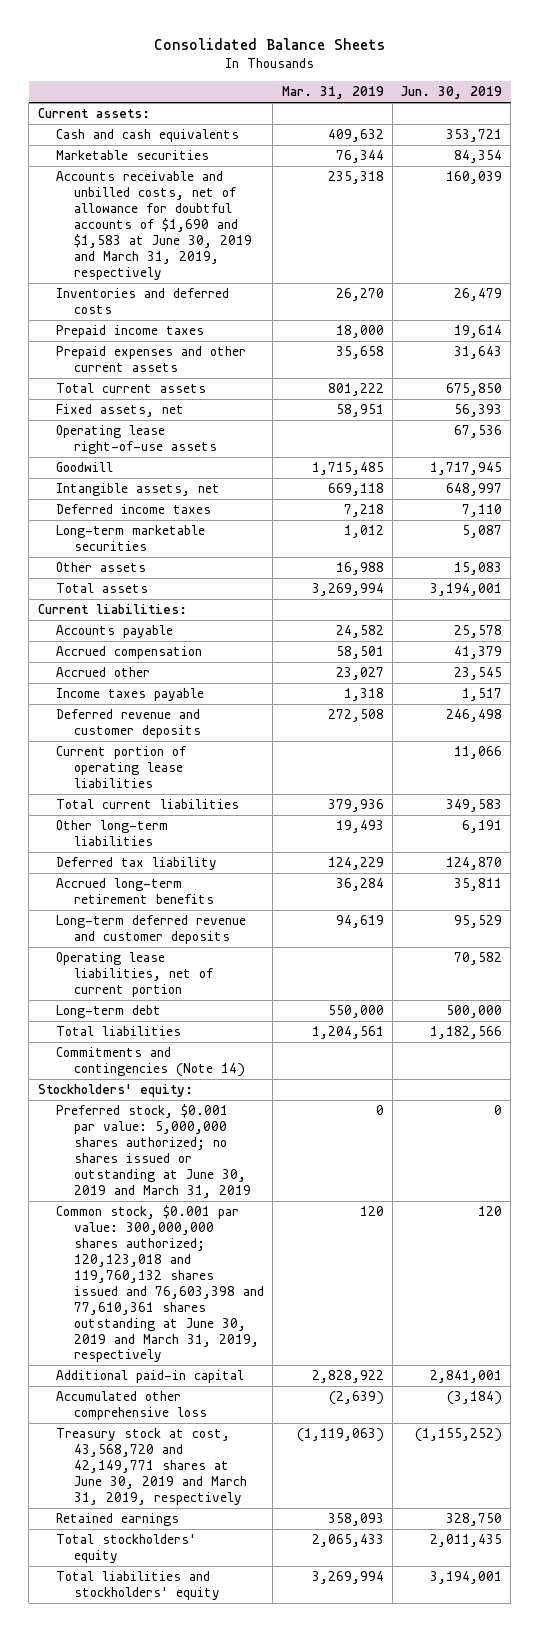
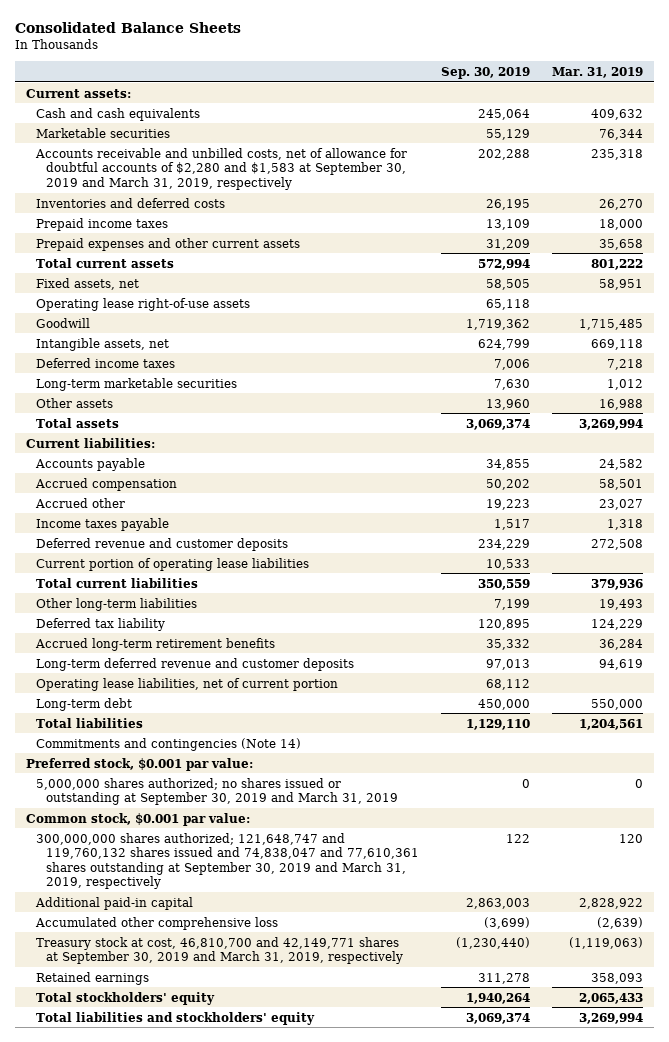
[401,86,503,100] Jun. 30, 2019 -> none
none -> [440,66,530,79] Sep. 30, 2019
[55,171,253,280] Accounts receivable and unbilled costs, net of allowance for doubtful accounts of $1,690 and $1,583 at June 30, 2019 and March 31, 2019, respectively -> [34,147,407,190] Accounts receivable and unbilled costs, net of allowance for doubtful accounts of $2,280 and $1,583 at September 30, 2019 and March 31, 2019, respectively
[37,1084,193,1098] Stockholders' equity: -> none
none -> [26,757,254,771] Preferred stock, $0.001 par value:
[55,1104,252,1198] Preferred stock, $0.001 par value: 5,000,000 shares authorized; no shares issued or outstanding at June 30, 2019 and March 31, 2019 -> [35,777,398,806] 5,000,000 shares authorized; no shares issued or outstanding at September 30, 2019 and March 31, 2019
none -> [26,812,251,826] Common stock, $0.001 par value:
[55,1205,265,1363] Common stock, $0.001 par value: 300,000,000 shares authorized; 120,123,018 and 119,760,132 shares issued and 76,603,398 and 77,610,361 shares outstanding at June 30, 2019 and March 31, 2019, respectively -> [35,832,419,890] 300,000,000 shares authorized; 121,648,747 and 119,760,132 shares issued and 74,838,047 and 77,610,361 shares outstanding at September 30, 2019 and March 31, 2019, respectively
[55,1428,248,1505] Treasury stock at cost, 43,568,720 and 42,149,771 shares at June 30, 2019 and March 31, 2019, respectively -> [35,936,403,965] Treasury stock at cost, 46,810,700 and 42,149,771 shares at September 30, 2019 and March 31, 2019, respectively

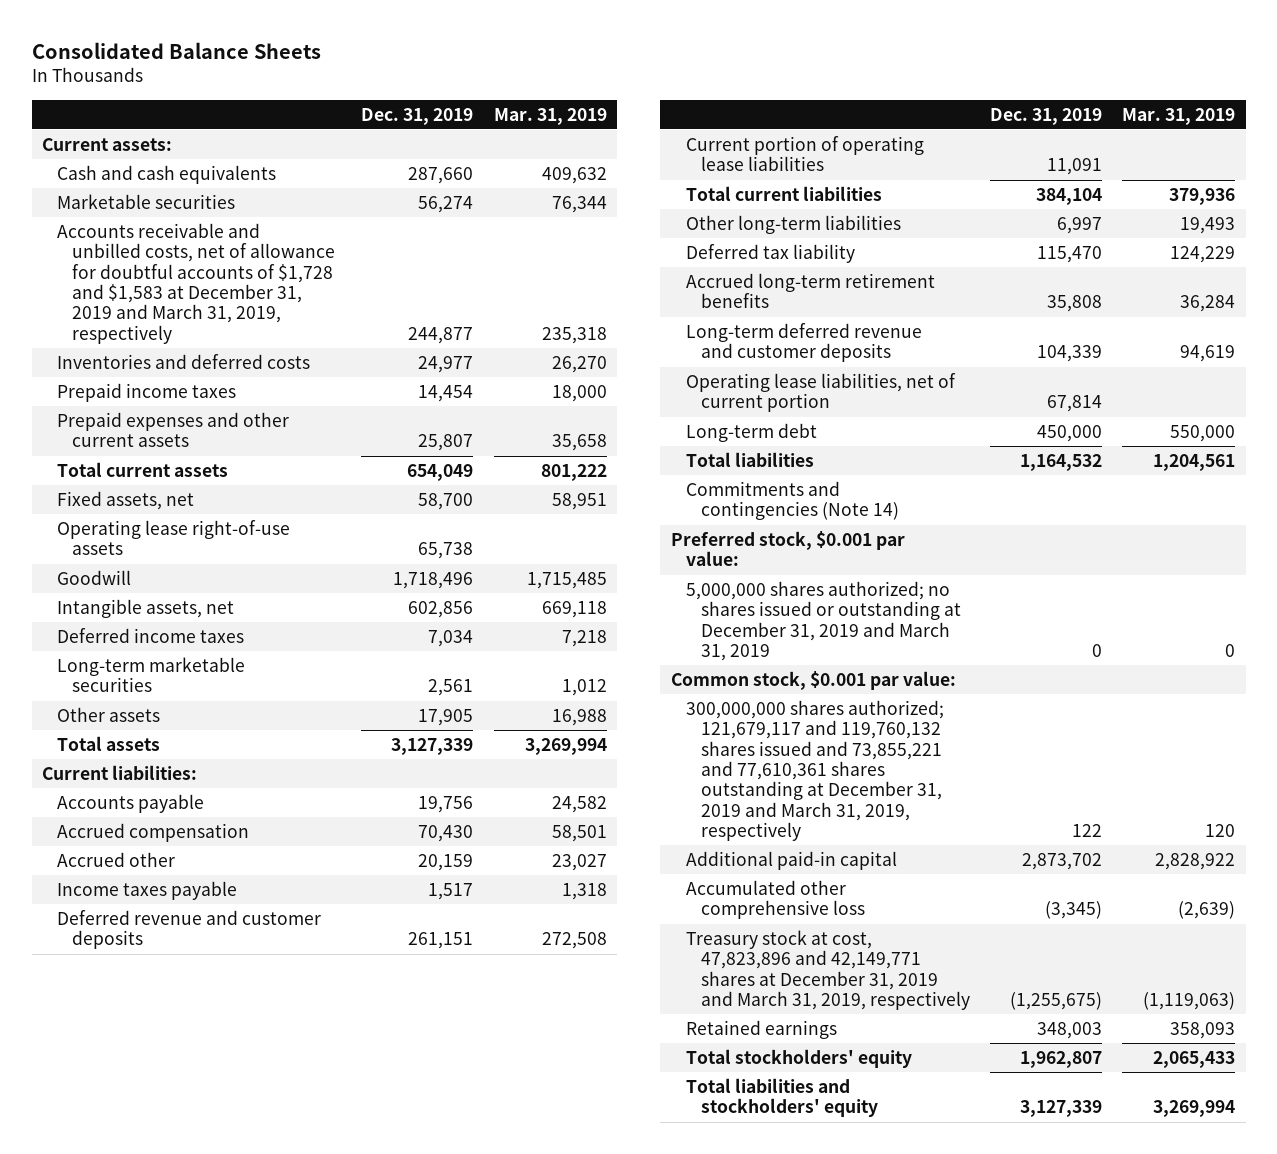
[440,66,530,79] Sep. 30, 2019 -> none
none -> [361,107,474,125] Dec. 31, 2019
[34,147,407,190] Accounts receivable and unbilled costs, net of allowance for doubtful accounts of $2,280 and $1,583 at September 30, 2019 and March 31, 2019, respectively -> [56,222,335,344] Accounts receivable and unbilled costs, net of allowance for doubtful accounts of $1,728 and $1,583 at December 31, 2019 and March 31, 2019, respectively
[35,777,398,806] 5,000,000 shares authorized; no shares issued or outstanding at September 30, 2019 and March 31, 2019 -> [685,580,961,662] 5,000,000 shares authorized; no shares issued or outstanding at December 31, 2019 and March 31, 2019
[35,832,419,890] 300,000,000 shares authorized; 121,648,747 and 119,760,132 shares issued and 74,838,047 and 77,610,361 shares outstanding at September 30, 2019 and March 31, 2019, respectively -> [685,699,944,842] 300,000,000 shares authorized; 121,679,117 and 119,760,132 shares issued and 73,855,221 and 77,610,361 shares outstanding at December 31, 2019 and March 31, 2019, respectively
[35,936,403,965] Treasury stock at cost, 46,810,700 and 42,149,771 shares at September 30, 2019 and March 31, 2019, respectively -> [685,929,970,1011] Treasury stock at cost, 47,823,896 and 42,149,771 shares at December 31, 2019 and March 31, 2019, respectively

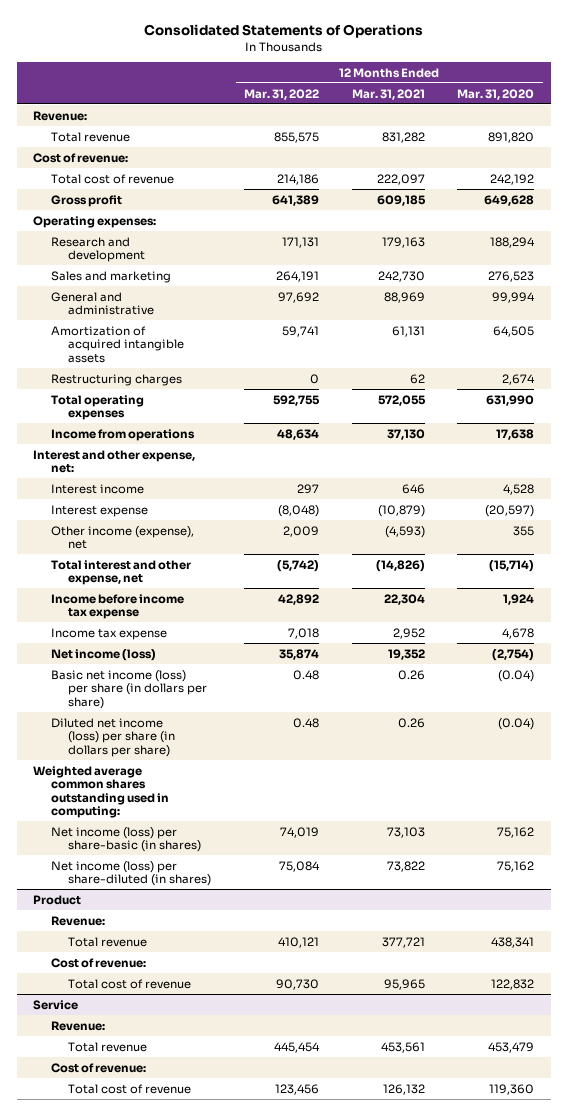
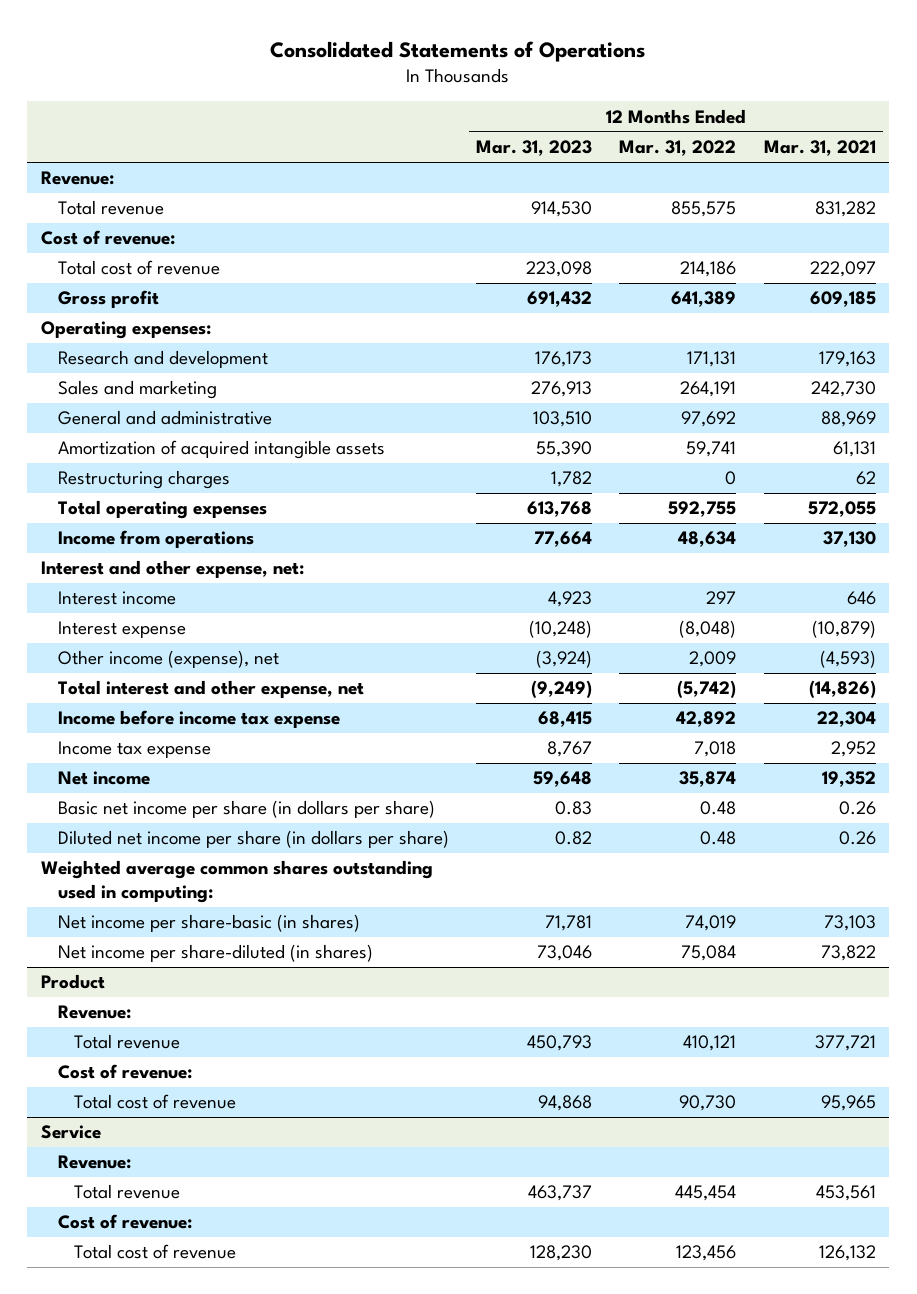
[457,88,535,100] Mar. 31, 2020 -> none
none -> [476,140,593,157] Mar. 31, 2023
[50,648,156,661] Net income (loss) -> [57,771,150,786] Net income
[50,669,208,709] Basic net income (loss) per share (in dollars per share) -> [57,800,435,819] Basic net income per share (in dollars per share)
[50,717,176,757] Diluted net income (loss) per share (in dollars per share) -> [57,830,449,849] Diluted net income per share (in dollars per share)
[50,826,202,853] Net income (loss) per share-basic (in shares) -> [57,914,360,933] Net income per share-basic (in shares)
[50,860,212,887] Net income (loss) per share-diluted (in shares) -> [57,944,373,963] Net income per share-diluted (in shares)

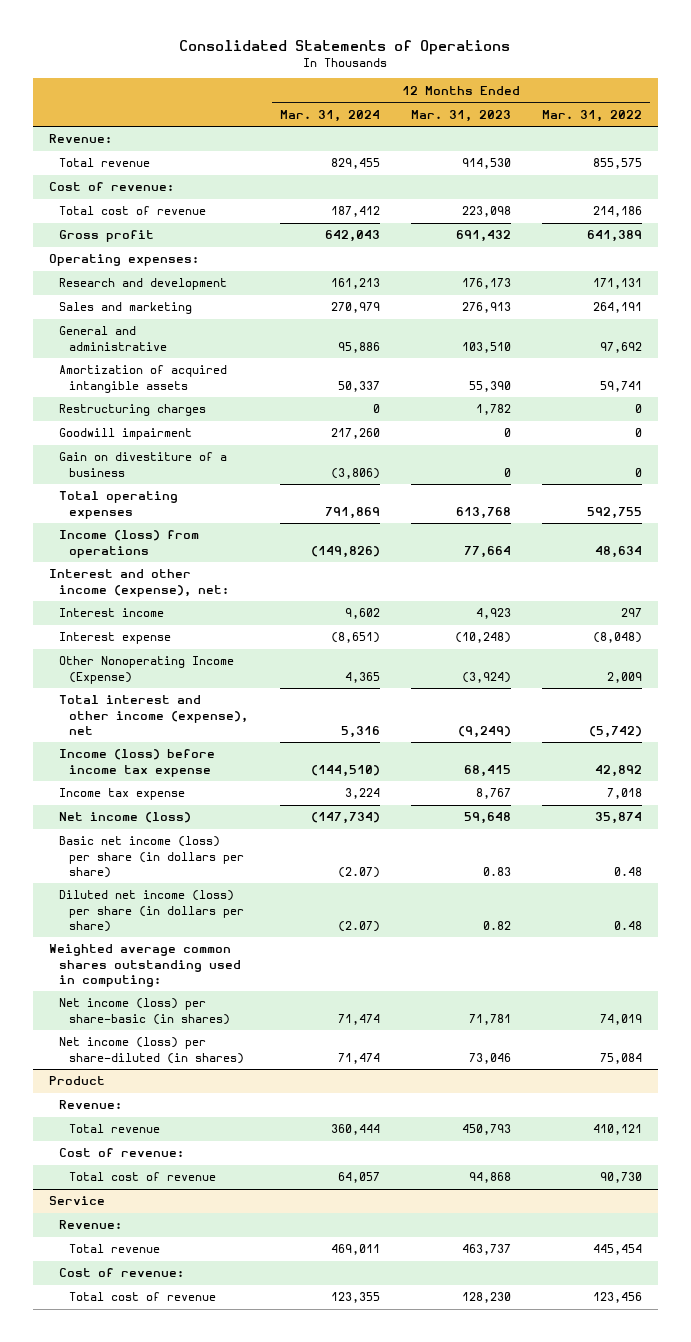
[763,140,876,157] Mar. 31, 2021 -> none
none -> [279,109,380,122] Mar. 31, 2024
none -> [59,428,193,441] Goodwill impairment
none -> [59,452,228,477] Gain on divestiture of a business
[57,530,254,549] Income from operations -> [59,530,200,558] Income (loss) from operations
[40,560,304,579] Interest and other expense, net: -> [48,569,230,597] Interest and other income (expense), net:
[57,650,279,669] Other income (expense), net -> [59,656,235,684] Other Nonoperating Income (Expense)
[57,680,364,699] Total interest and other expense, net -> [59,695,249,735] Total interest and other income (expense), net
[57,710,340,729] Income before income tax expense -> [59,749,216,777] Income (loss) before income tax expense
[57,771,150,786] Net income -> [59,812,192,824] Net income (loss)
[57,800,435,819] Basic net income per share (in dollars per share) -> [59,836,245,878] Basic net income (loss) per share (in dollars per share)
[57,830,449,849] Diluted net income per share (in dollars per share) -> [59,890,245,932] Diluted net income (loss) per share (in dollars per share)
[57,914,360,933] Net income per share-basic (in shares) -> [59,998,231,1025] Net income (loss) per share-basic (in shares)
[57,944,373,963] Net income per share-diluted (in shares) -> [59,1037,245,1064] Net income (loss) per share-diluted (in shares)

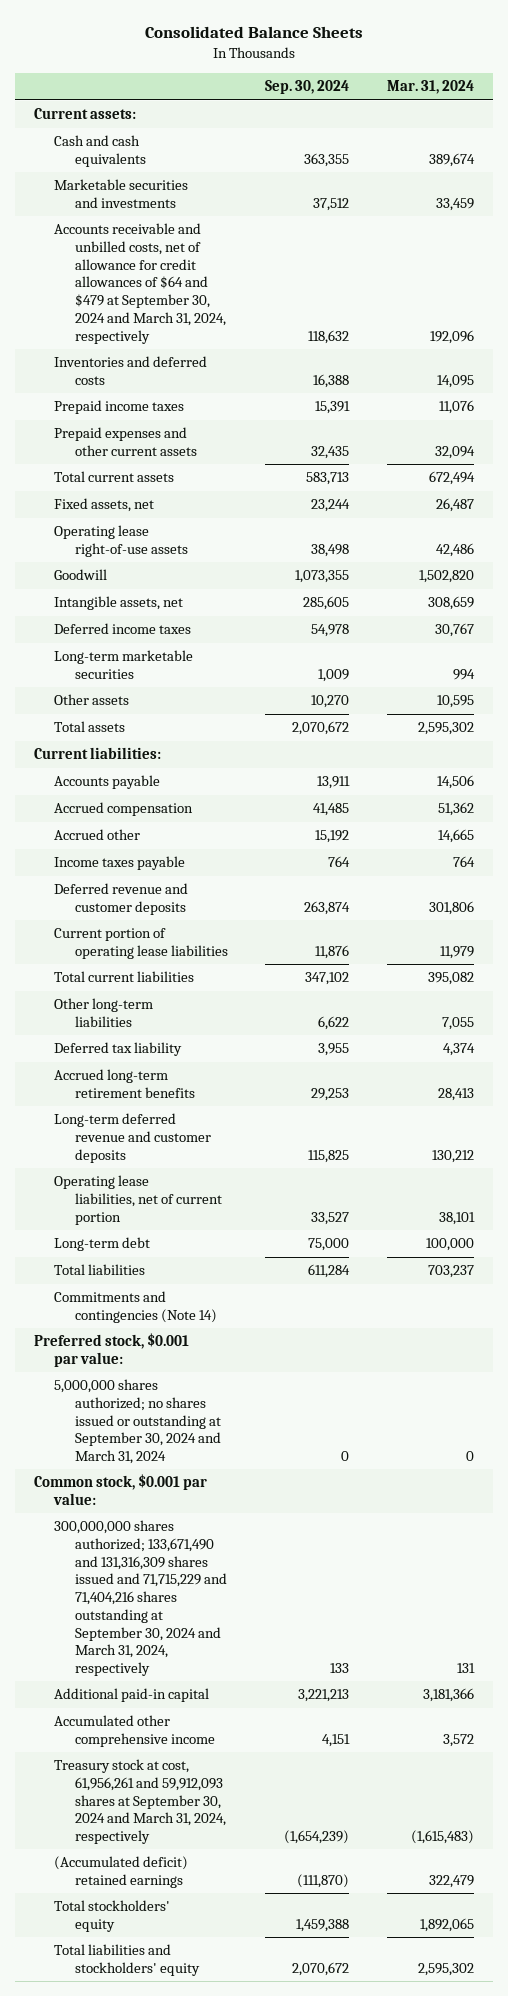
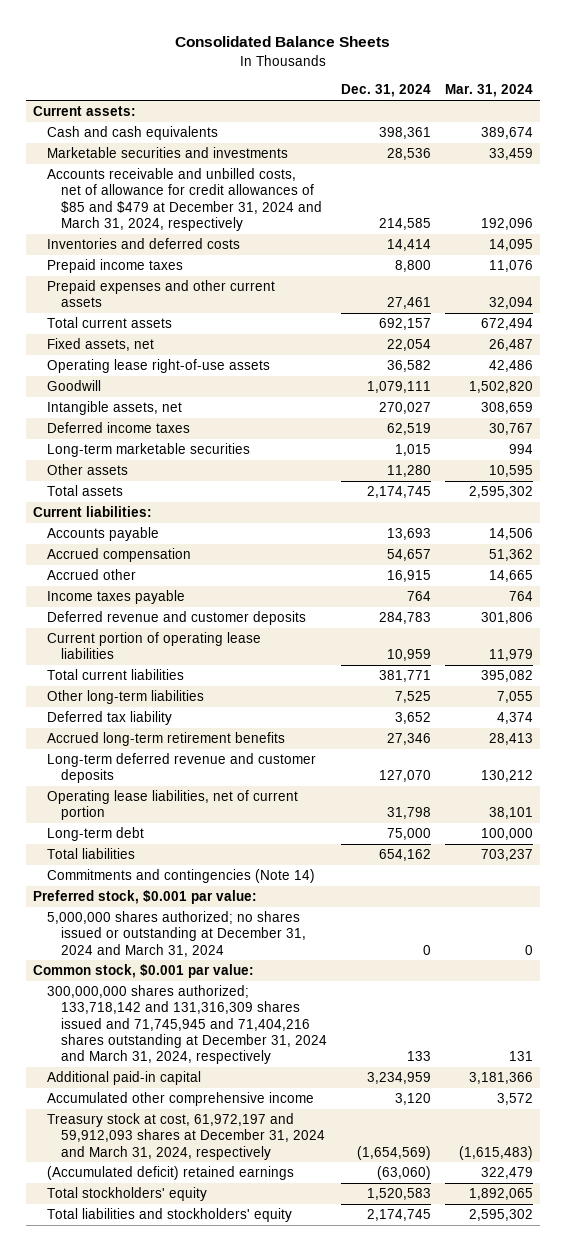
[265,80,350,95] Sep. 30, 2024 -> none
none -> [341,84,432,98] Dec. 31, 2024
[54,223,226,344] Accounts receivable and unbilled costs, net of allowance for credit allowances of $64 and $479 at September 30, 2024 and March 31, 2024, respectively -> [47,168,323,232] Accounts receivable and unbilled costs, net of allowance for credit allowances of $85 and $479 at December 31, 2024 and March 31, 2024, respectively
[54,1379,221,1465] 5,000,000 shares authorized; no shares issued or outstanding at September 30, 2024 and March 31, 2024 -> [47,911,307,957] 5,000,000 shares authorized; no shares issued or outstanding at December 31, 2024 and March 31, 2024
[54,1520,227,1676] 300,000,000 shares authorized; 133,671,490 and 131,316,309 shares issued and 71,715,229 and 71,404,216 shares outstanding at September 30, 2024 and March 31, 2024, respectively -> [47,985,328,1065] 300,000,000 shares authorized; 133,718,142 and 131,316,309 shares issued and 71,745,945 and 71,404,216 shares outstanding at December 31, 2024 and March 31, 2024, respectively
[54,1759,226,1845] Treasury stock at cost, 61,956,261 and 59,912,093 shares at September 30, 2024 and March 31, 2024, respectively -> [47,1113,326,1160] Treasury stock at cost, 61,972,197 and 59,912,093 shares at December 31, 2024 and March 31, 2024, respectively

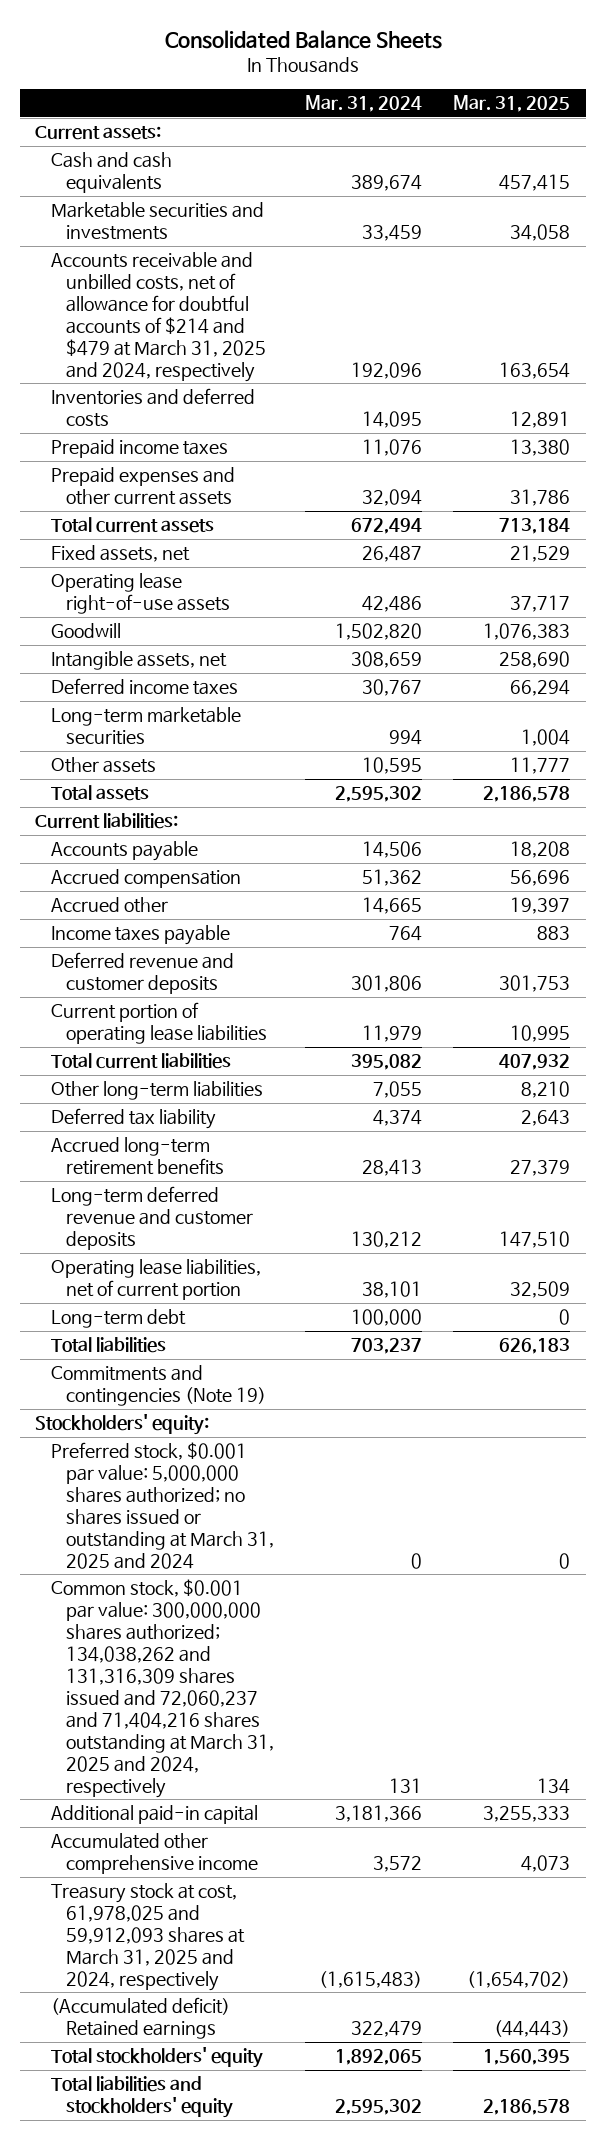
[341,84,432,98] Dec. 31, 2024 -> none
none -> [453,95,571,113] Mar. 31, 2025
[47,168,323,232] Accounts receivable and unbilled costs, net of allowance for credit allowances of $85 and $479 at December 31, 2024 and March 31, 2024, respectively -> [50,252,267,382] Accounts receivable and unbilled costs, net of allowance for doubtful accounts of $214 and $479 at March 31, 2025 and 2024, respectively
[33,890,258,905] Preferred stock, $0.001 par value: -> none
[33,964,255,979] Common stock, $0.001 par value: -> none
[47,869,316,884] Commitments and contingencies (Note 14) -> [50,1365,267,1407] Commitments and contingencies (Note 19)
none -> [35,1414,210,1436] Stockholders' equity:
[47,911,307,957] 5,000,000 shares authorized; no shares issued or outstanding at December 31, 2024 and March 31, 2024 -> [50,1442,275,1569] Preferred stock, $0.001 par value: 5,000,000 shares authorized; no shares issued or outstanding at March 31, 2025 and 2024
[47,985,328,1065] 300,000,000 shares authorized; 133,718,142 and 131,316,309 shares issued and 71,745,945 and 71,404,216 shares outstanding at December 31, 2024 and March 31, 2024, respectively -> [50,1579,275,1798] Common stock, $0.001 par value: 300,000,000 shares authorized; 134,038,262 and 131,316,309 shares issued and 72,060,237 and 71,404,216 shares outstanding at March 31, 2025 and 2024, respectively
[47,1113,326,1160] Treasury stock at cost, 61,972,197 and 59,912,093 shares at December 31, 2024 and March 31, 2024, respectively -> [50,1883,246,1991] Treasury stock at cost, 61,978,025 and 59,912,093 shares at March 31, 2025 and 2024, respectively
[47,1166,295,1181] (Accumulated deficit) retained earnings -> [50,1997,230,2040] (Accumulated deficit) Retained earnings

